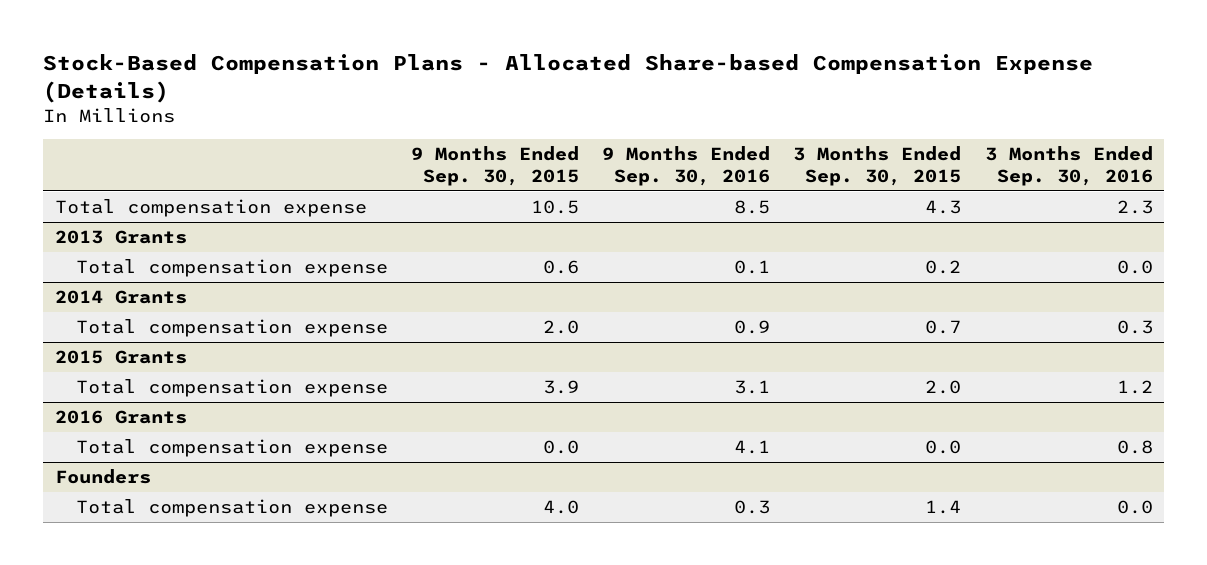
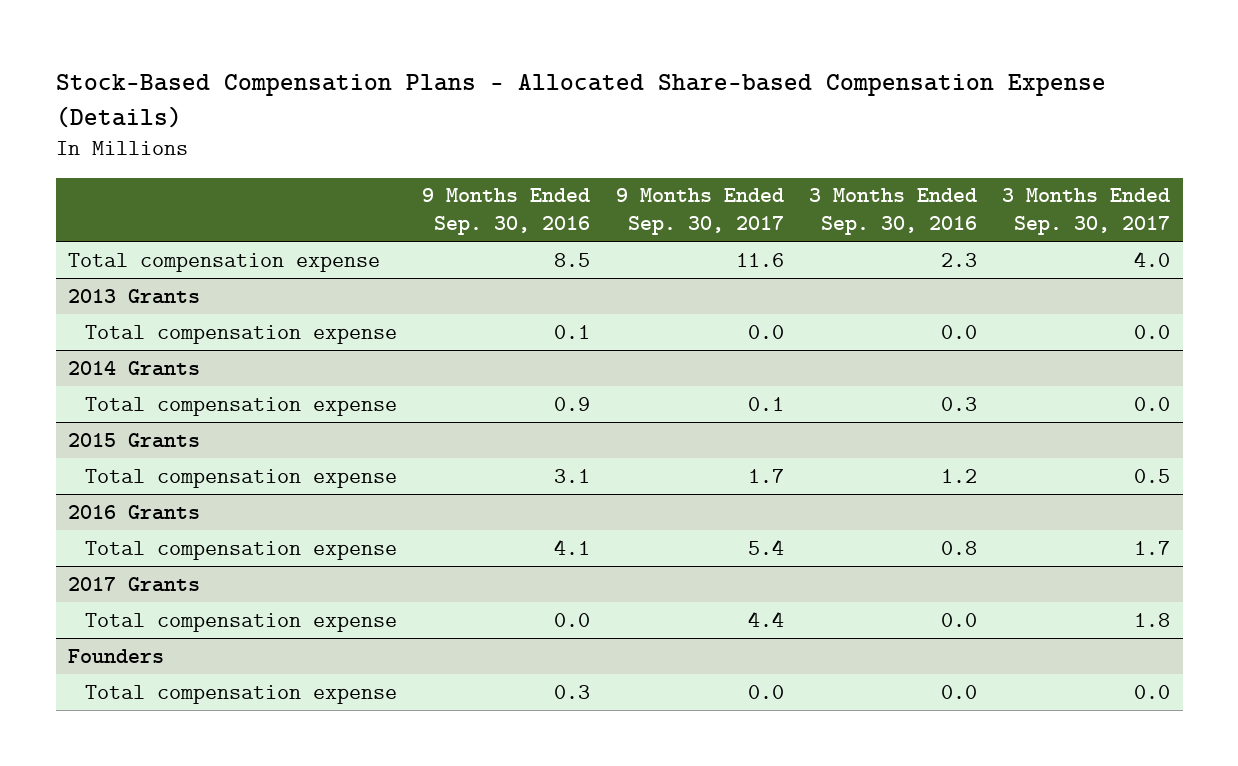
[411,146,580,186] 9 Months Ended Sep. 30, 2015 -> none
[793,146,962,186] 3 Months Ended Sep. 30, 2015 -> none
none -> [615,188,784,236] 9 Months Ended Sep. 30, 2017
none -> [1001,188,1170,236] 3 Months Ended Sep. 30, 2017
none -> [68,576,201,592] 2017 Grants
none -> [85,612,398,632] Total compensation expense

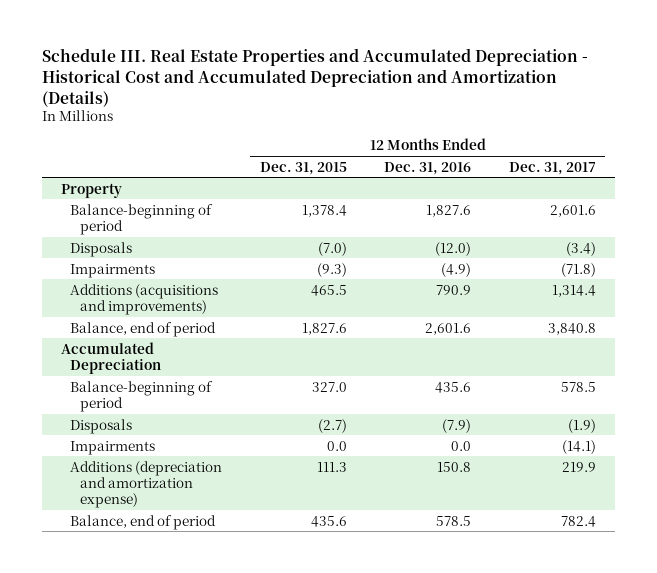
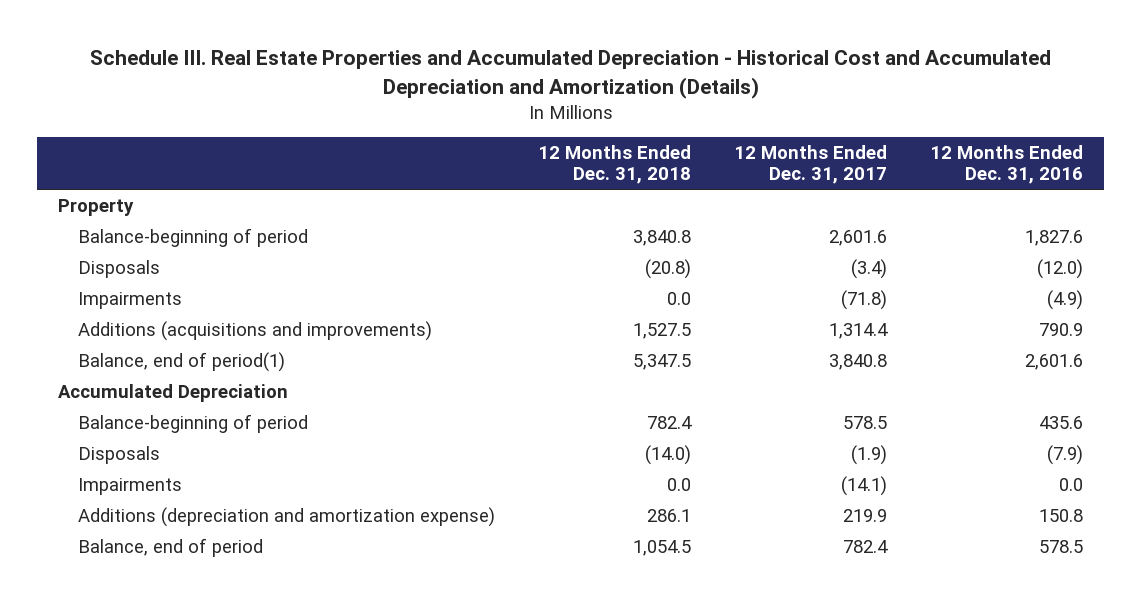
[259,161,347,175] Dec. 31, 2015 -> none
none -> [537,145,691,185] 12 Months Ended Dec. 31, 2018
[70,321,217,337] Balance, end of period -> [77,352,285,373] Balance, end of period(1)

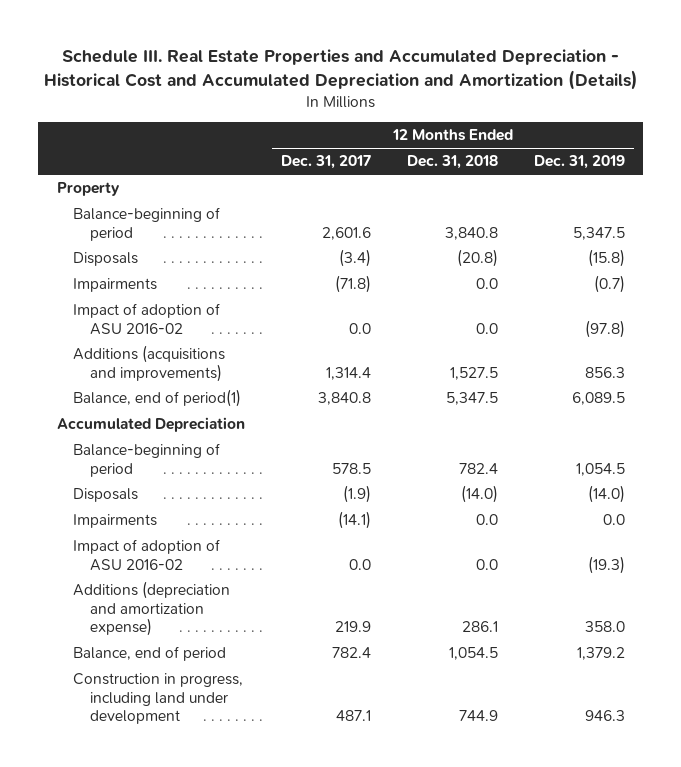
[929,145,1083,185] 12 Months Ended Dec. 31, 2016 -> none
none -> [533,155,625,170] Dec. 31, 2019
none -> [73,303,221,335] Impact of adoption of ASU 2016-02
none -> [73,539,221,571] Impact of adoption of ASU 2016-02
none -> [73,673,244,724] Construction in progress, including land under development

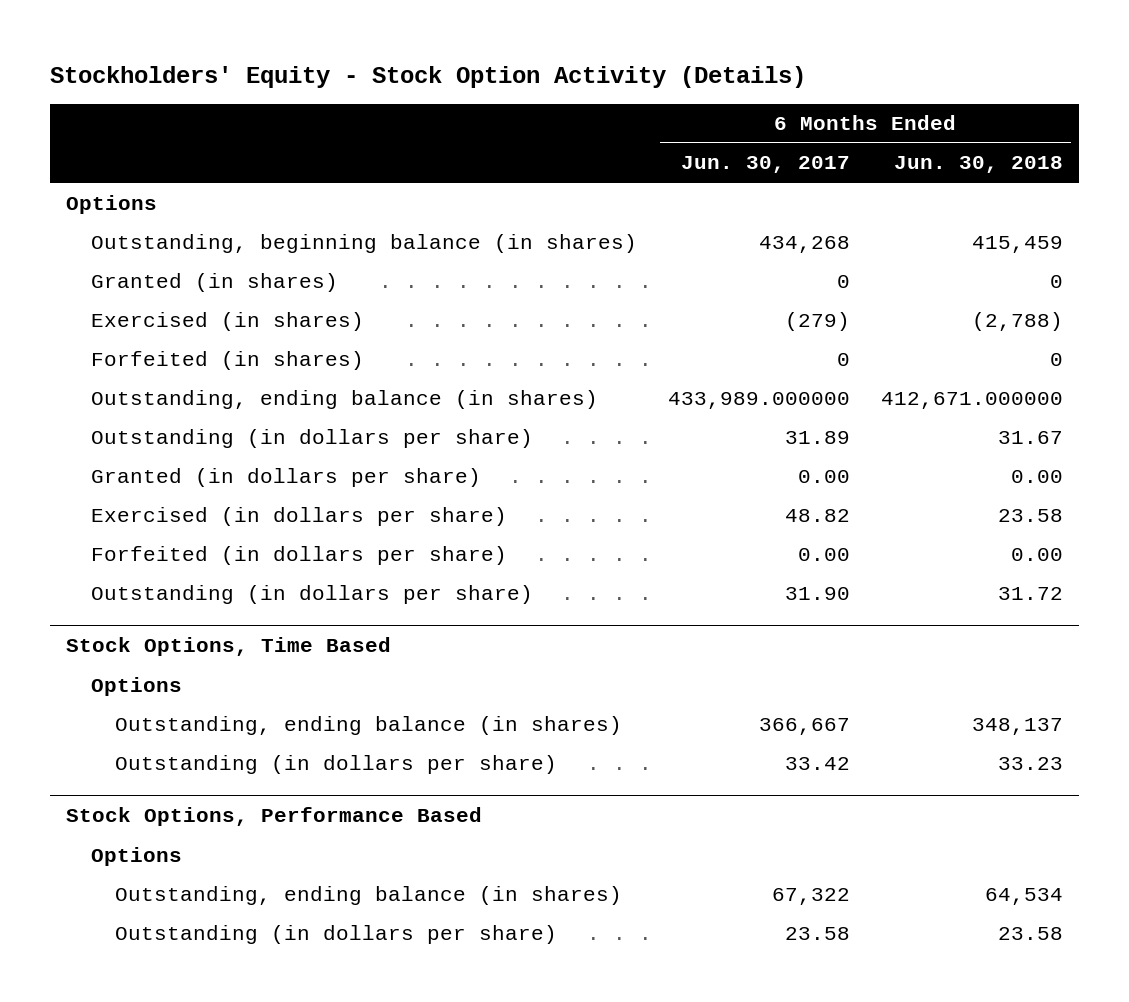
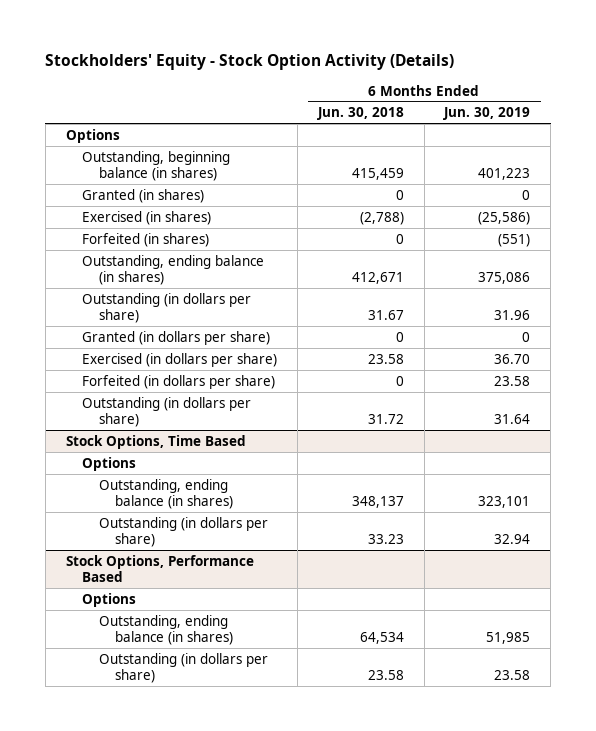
[680,156,850,174] Jun. 30, 2017 -> none
none -> [443,107,531,121] Jun. 30, 2019
[881,391,1064,409] 412,671.000000 -> [351,272,404,285] 412,671
[1011,469,1064,483] 0.00 -> [395,331,404,342] 0
[1011,547,1064,561] 0.00 -> [395,375,404,386] 0

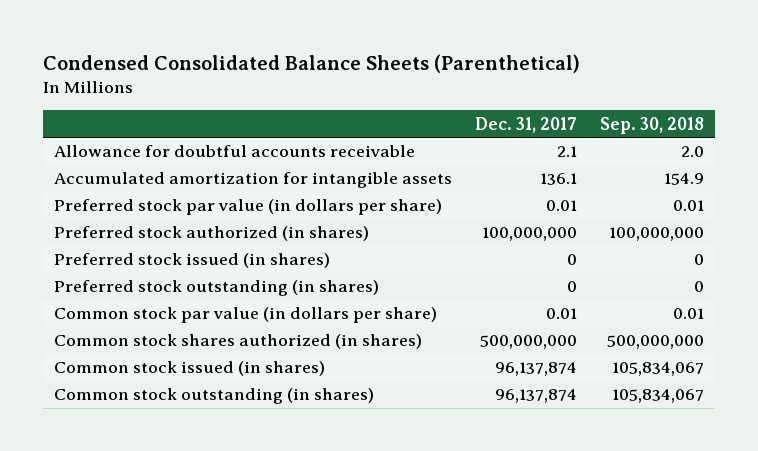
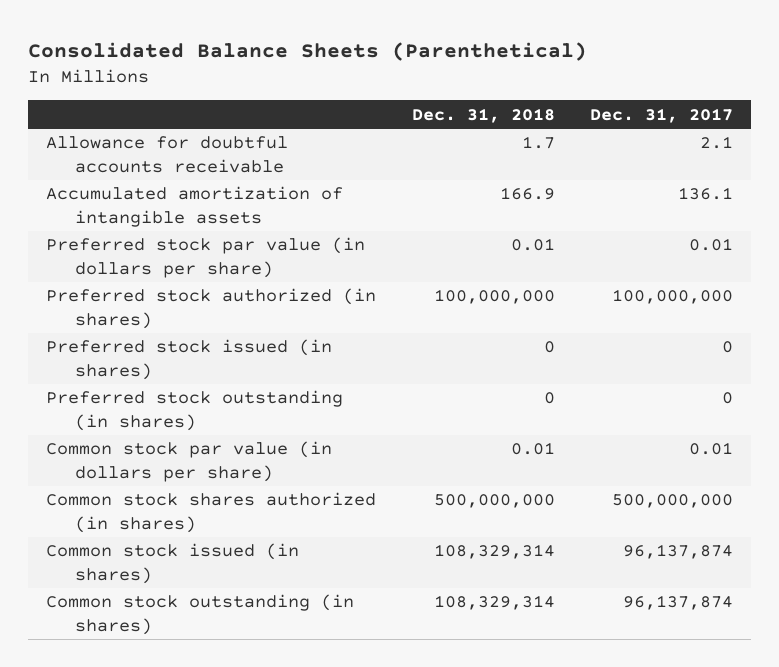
[42,53,580,73] Condensed Consolidated Balance Sheets (Parenthetical) -> [27,41,587,61] Consolidated Balance Sheets (Parenthetical)
[600,116,705,134] Sep. 30, 2018 -> none
none -> [411,107,555,123] Dec. 31, 2018
[54,172,453,189] Accumulated amortization for intangible assets -> [45,186,343,227] Accumulated amortization of intangible assets

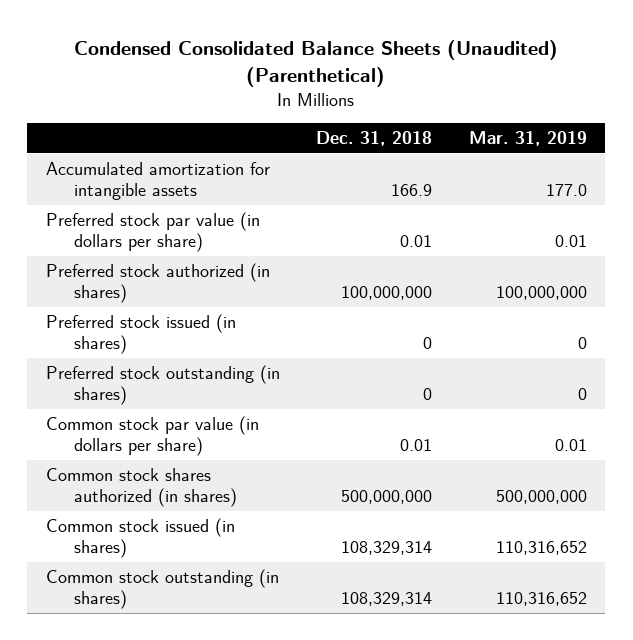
[27,41,587,61] Consolidated Balance Sheets (Parenthetical) -> [74,39,559,87] Condensed Consolidated Balance Sheets (Unaudited) (Parenthetical)
[590,107,734,123] Dec. 31, 2017 -> none
none -> [469,131,588,147] Mar. 31, 2019
[45,136,288,173] Allowance for doubtful accounts receivable -> none
[45,186,343,227] Accumulated amortization of intangible assets -> [45,162,270,200] Accumulated amortization for intangible assets

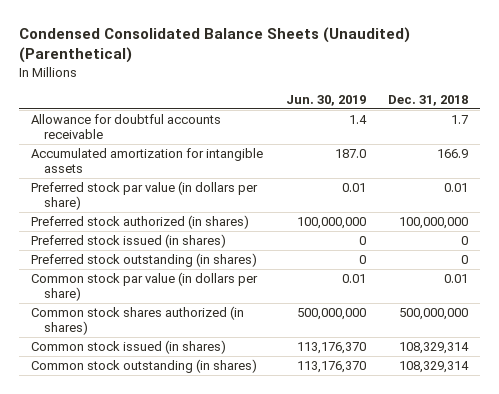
[469,131,588,147] Mar. 31, 2019 -> none
none -> [285,94,366,106] Jun. 30, 2019
none -> [30,114,221,139] Allowance for doubtful accounts receivable

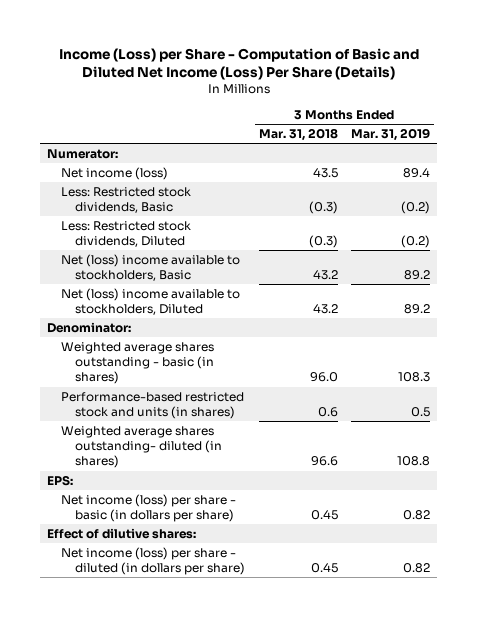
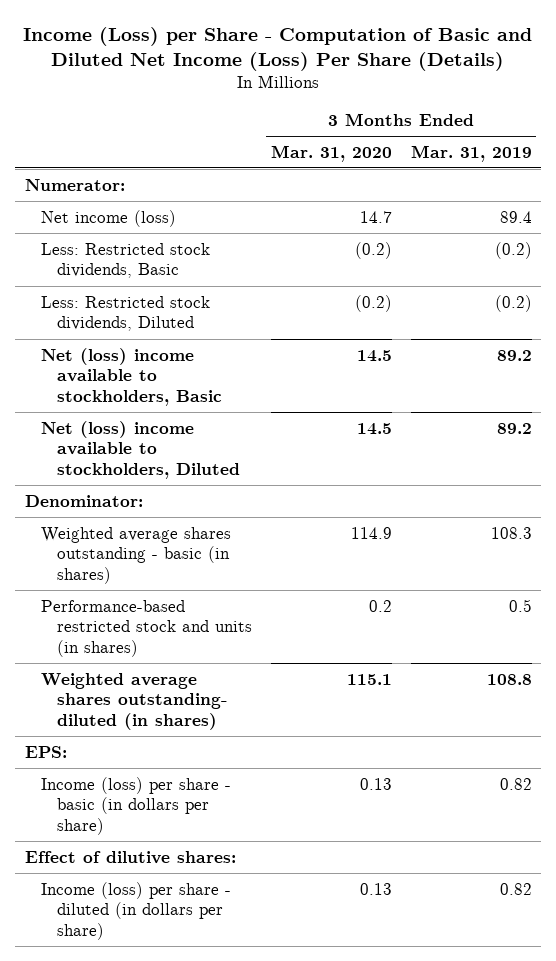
[258,128,338,142] Mar. 31, 2018 -> none
none -> [270,144,392,162] Mar. 31, 2020
[60,493,236,523] Net income (loss) per share - basic (in dollars per share) -> [40,776,231,836] Income (loss) per share - basic (in dollars per share)
[60,546,245,576] Net income (loss) per share - diluted (in dollars per share) -> [40,881,231,941] Income (loss) per share - diluted (in dollars per share)

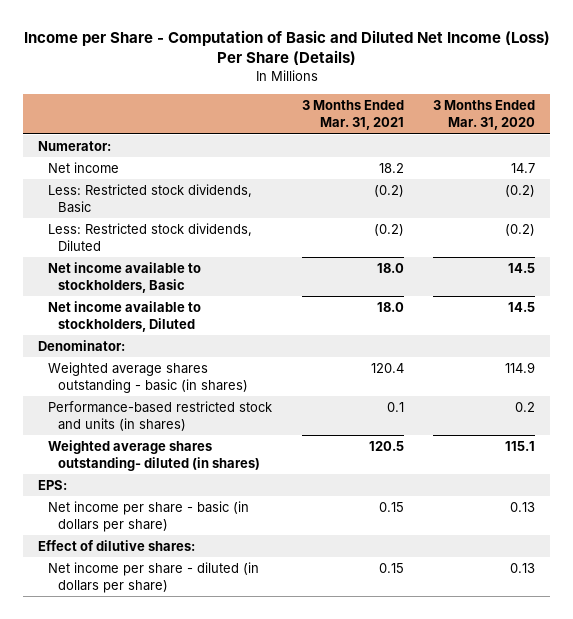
[23,26,533,71] Income (Loss) per Share - Computation of Basic and Diluted Net Income (Loss) Per Share (Details) -> [23,30,550,66] Income per Share - Computation of Basic and Diluted Net Income (Loss) Per Share (Details)
[410,144,532,162] Mar. 31, 2019 -> none
none -> [301,100,404,131] 3 Months Ended Mar. 31, 2021
[40,209,176,227] Net income (loss) -> [48,162,120,174] Net income
[40,347,223,407] Net (loss) income available to stockholders, Basic -> [48,262,202,293] Net income available to stockholders, Basic
[40,420,241,480] Net (loss) income available to stockholders, Diluted -> [48,301,202,332] Net income available to stockholders, Diluted
[40,776,231,836] Income (loss) per share - basic (in dollars per share) -> [48,501,250,532] Net income per share - basic (in dollars per share)
[40,881,231,941] Income (loss) per share - diluted (in dollars per share) -> [48,562,260,593] Net income per share - diluted (in dollars per share)

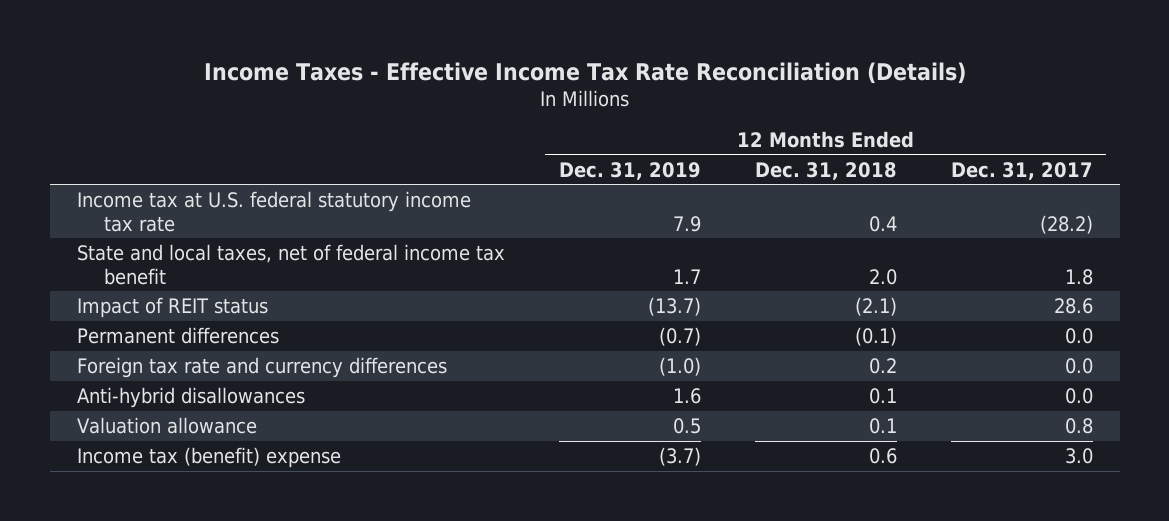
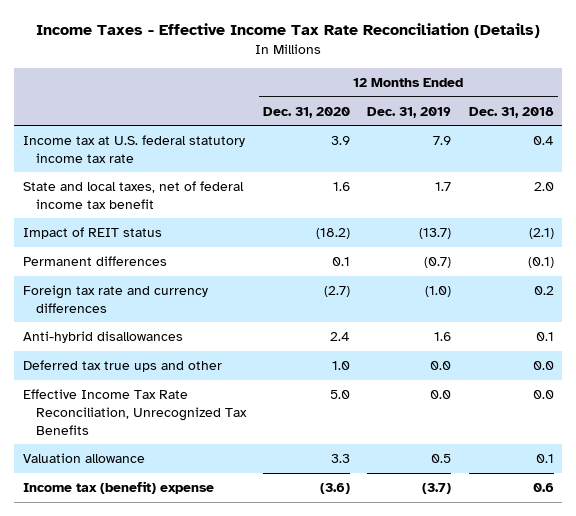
[950,161,1093,180] Dec. 31, 2017 -> none
none -> [262,106,350,118] Dec. 31, 2020
none -> [22,360,222,373] Deferred tax true ups and other
none -> [22,389,247,435] Effective Income Tax Rate Reconciliation, Unrecognized Tax Benefits

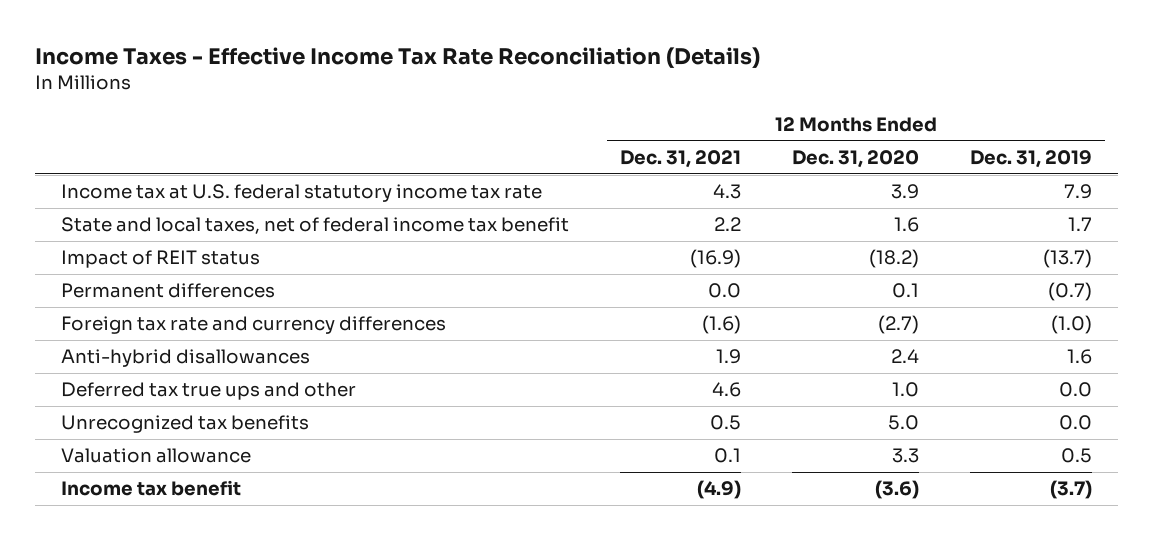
[468,106,554,118] Dec. 31, 2018 -> none
none -> [619,150,741,169] Dec. 31, 2021
[22,389,247,435] Effective Income Tax Rate Reconciliation, Unrecognized Tax Benefits -> [60,415,309,434] Unrecognized tax benefits
[22,481,214,495] Income tax (benefit) expense -> [60,480,241,497] Income tax benefit

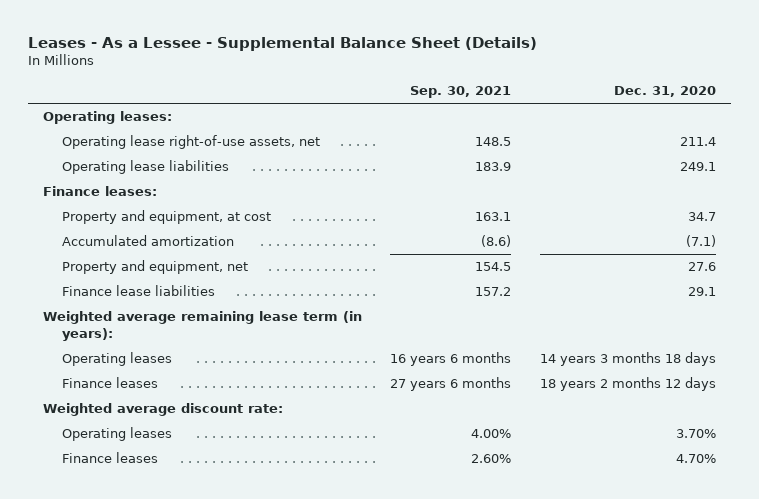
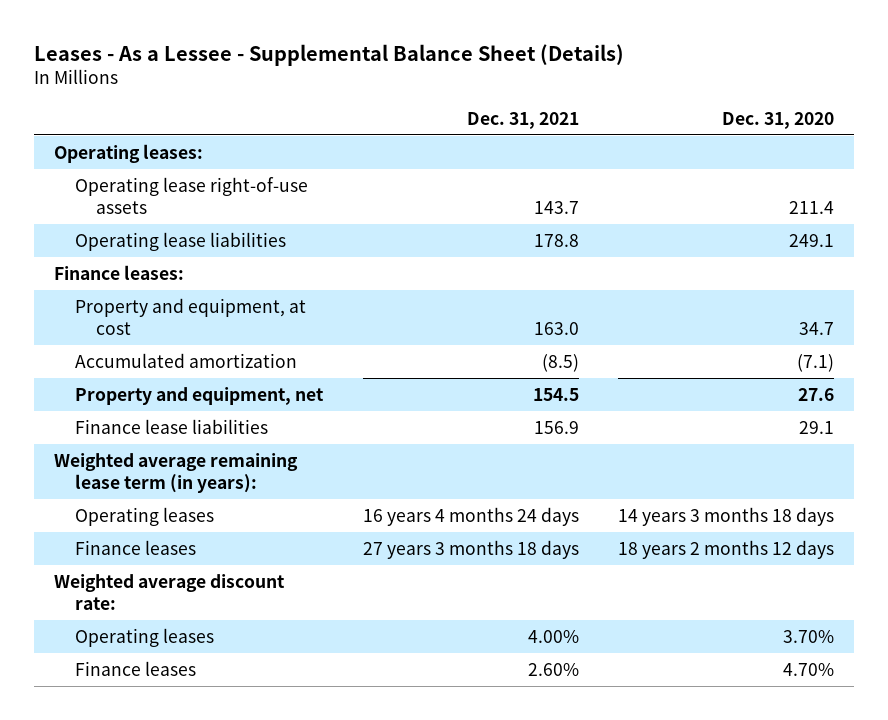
[410,86,512,99] Sep. 30, 2021 -> none
none -> [466,111,579,129] Dec. 31, 2021
[61,135,320,150] Operating lease right-of-use assets, net -> [74,176,308,214] Operating lease right-of-use assets

